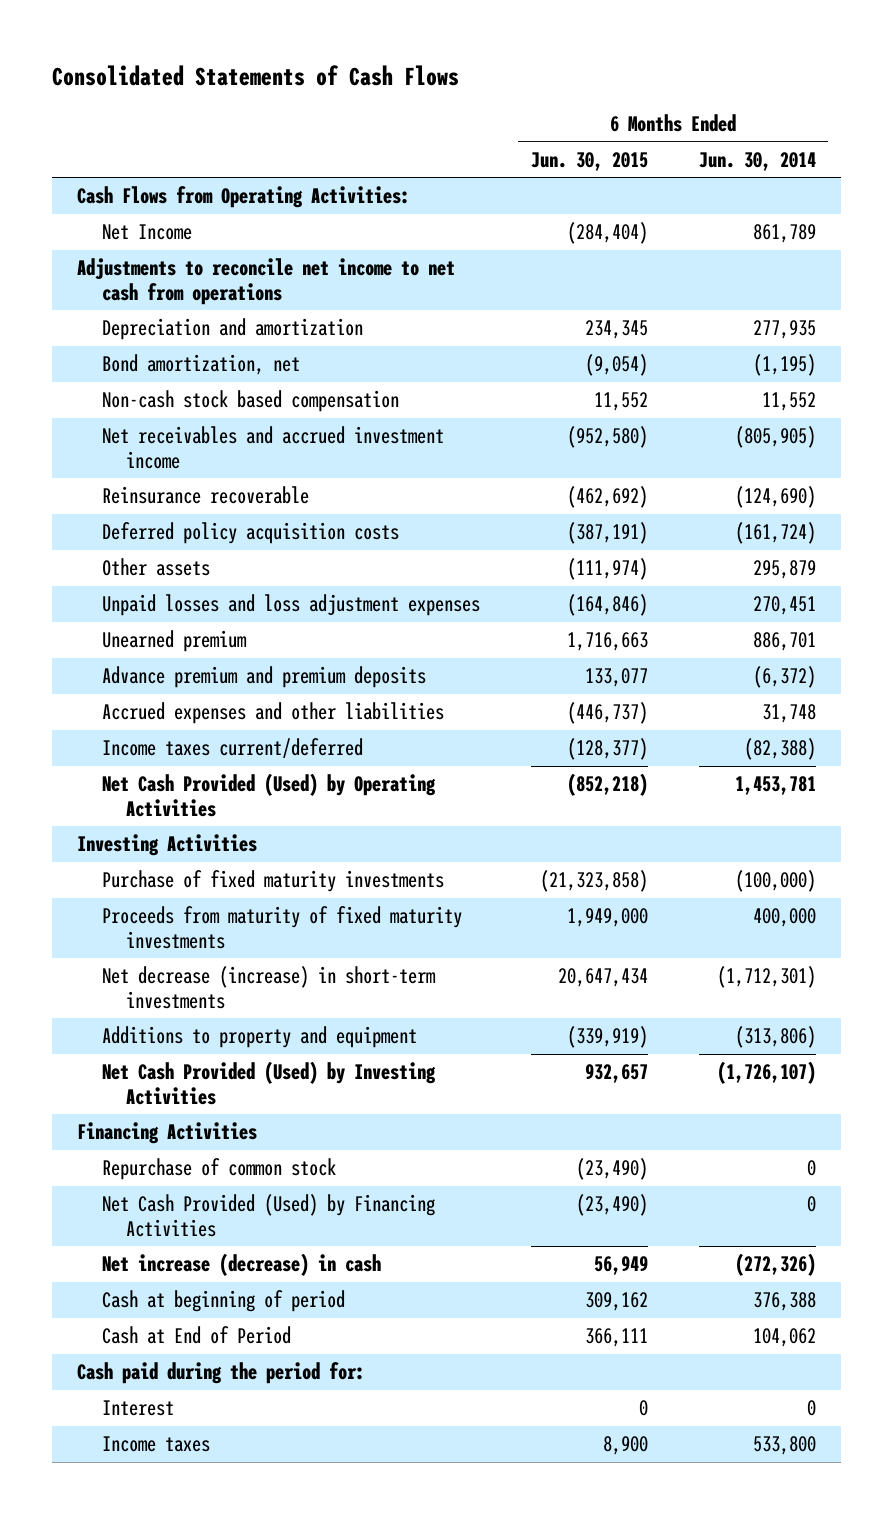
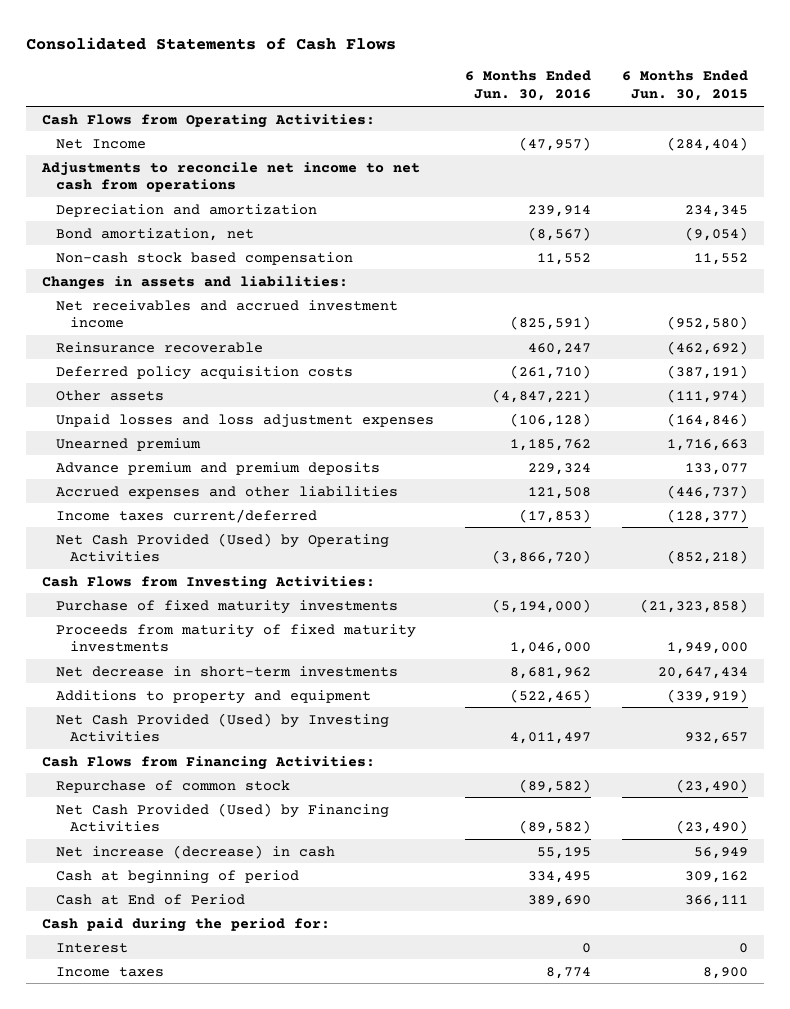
[698,151,816,171] Jun. 30, 2014 -> none
none -> [465,70,592,102] 6 Months Ended Jun. 30, 2016
none -> [41,275,348,290] Changes in assets and liabilities:
[77,834,258,857] Investing Activities -> [41,575,375,590] Cash Flows from Investing Activities:
[101,966,436,1009] Net decrease (increase) in short-term investments -> [55,665,398,677] Net decrease in short-term investments
[77,1122,258,1145] Financing Activities -> [41,755,375,770] Cash Flows from Financing Activities:

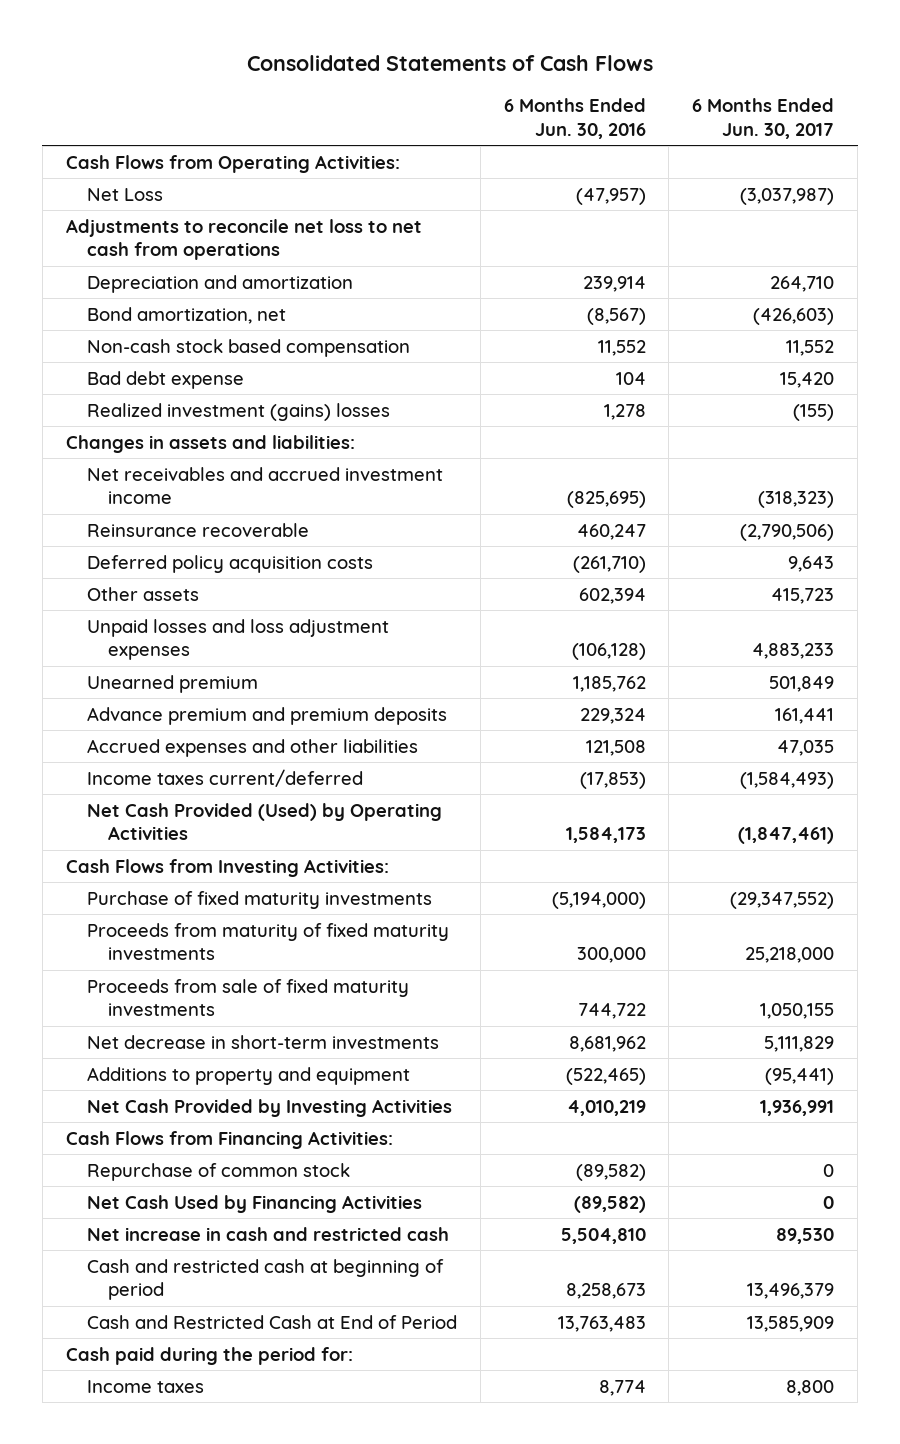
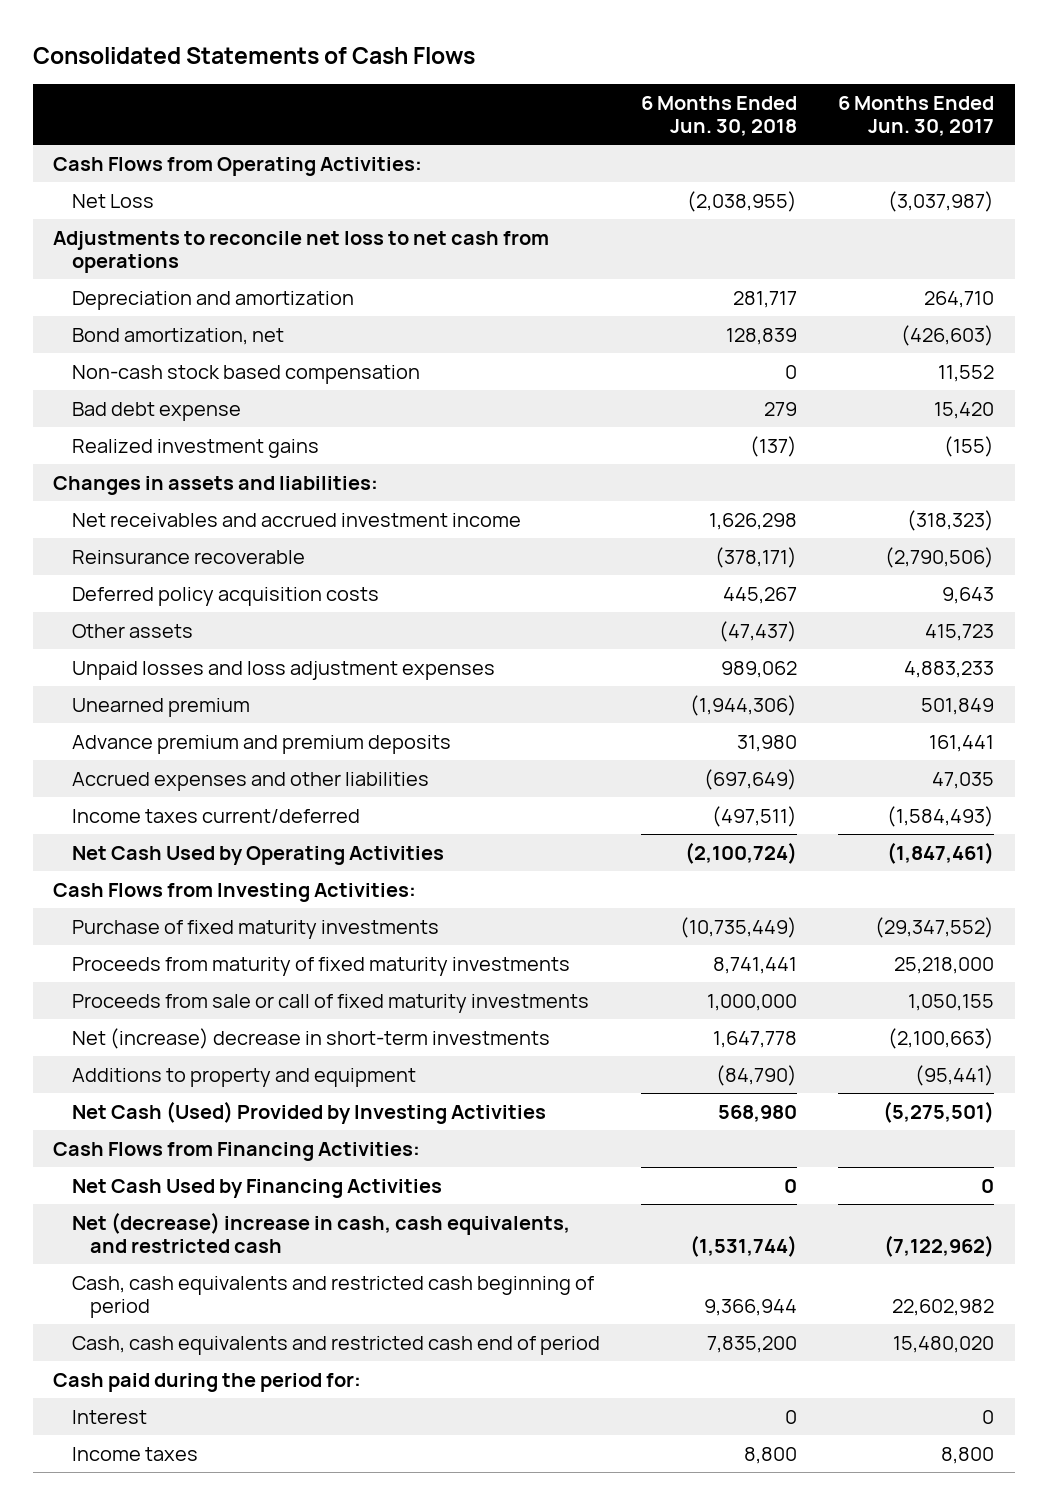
[503,98,646,139] 6 Months Ended Jun. 30, 2016 -> none
none -> [641,95,798,136] 6 Months Ended Jun. 30, 2018
[86,402,390,421] Realized investment (gains) losses -> [71,438,319,458] Realized investment gains
[86,802,442,841] Net Cash Provided (Used) by Operating Activities -> [71,845,444,865] Net Cash Used by Operating Activities
[86,978,409,1017] Proceeds from sale of fixed maturity investments -> [71,993,589,1013] Proceeds from sale or call of fixed maturity investments
[86,1034,439,1049] Net decrease in short-term investments -> [71,1027,550,1049] Net (increase) decrease in short-term investments
[764,1035,835,1052] 5,111,829 -> [888,1027,995,1049] (2,100,663)
[86,1098,452,1117] Net Cash Provided by Investing Activities -> [71,1100,546,1124] Net Cash (Used) Provided by Investing Activities
[760,1099,835,1116] 1,936,991 -> [883,1100,995,1123] (5,275,501)
[86,1162,350,1181] Repurchase of common stock -> none
[86,1226,449,1241] Net increase in cash and restricted cash -> [71,1211,570,1254] Net (decrease) increase in cash, cash equivalents, and restricted cash
[776,1227,835,1244] 89,530 -> [884,1235,995,1258] (7,122,962)
[86,1258,444,1301] Cash and restricted cash at beginning of period -> [71,1275,594,1319] Cash, cash equivalents and restricted cash beginning of period
[747,1283,835,1300] 13,496,379 -> [892,1299,995,1317] 22,602,982
[86,1314,457,1329] Cash and Restricted Cash at End of Period -> [71,1335,600,1355] Cash, cash equivalents and restricted cash end of period
[747,1315,835,1332] 13,585,909 -> [893,1335,995,1353] 15,480,020
none -> [71,1409,147,1424] Interest

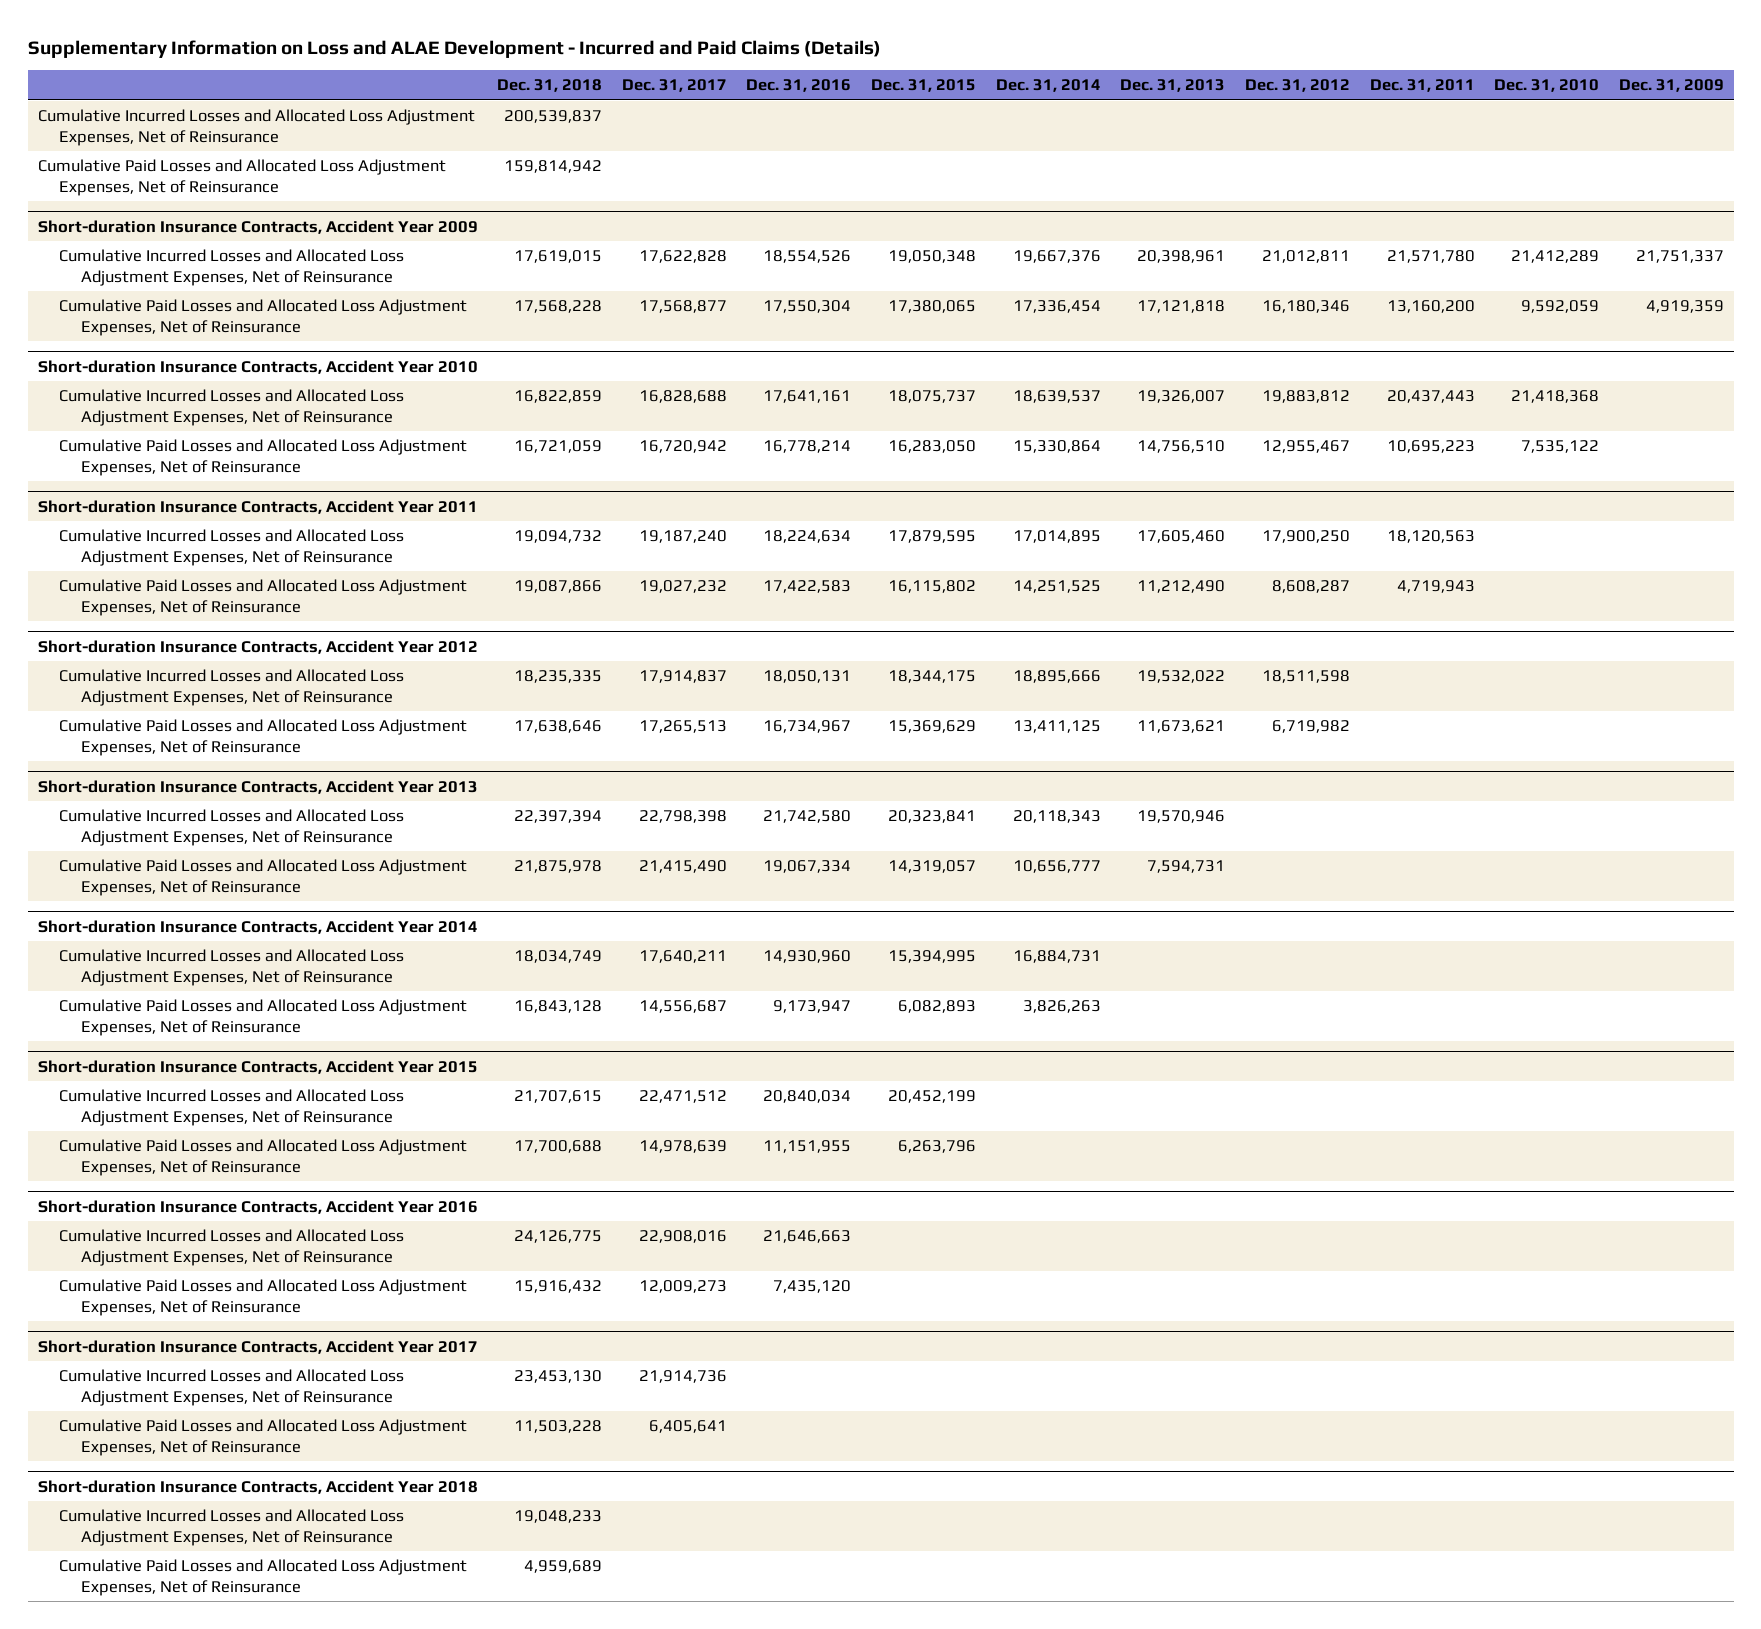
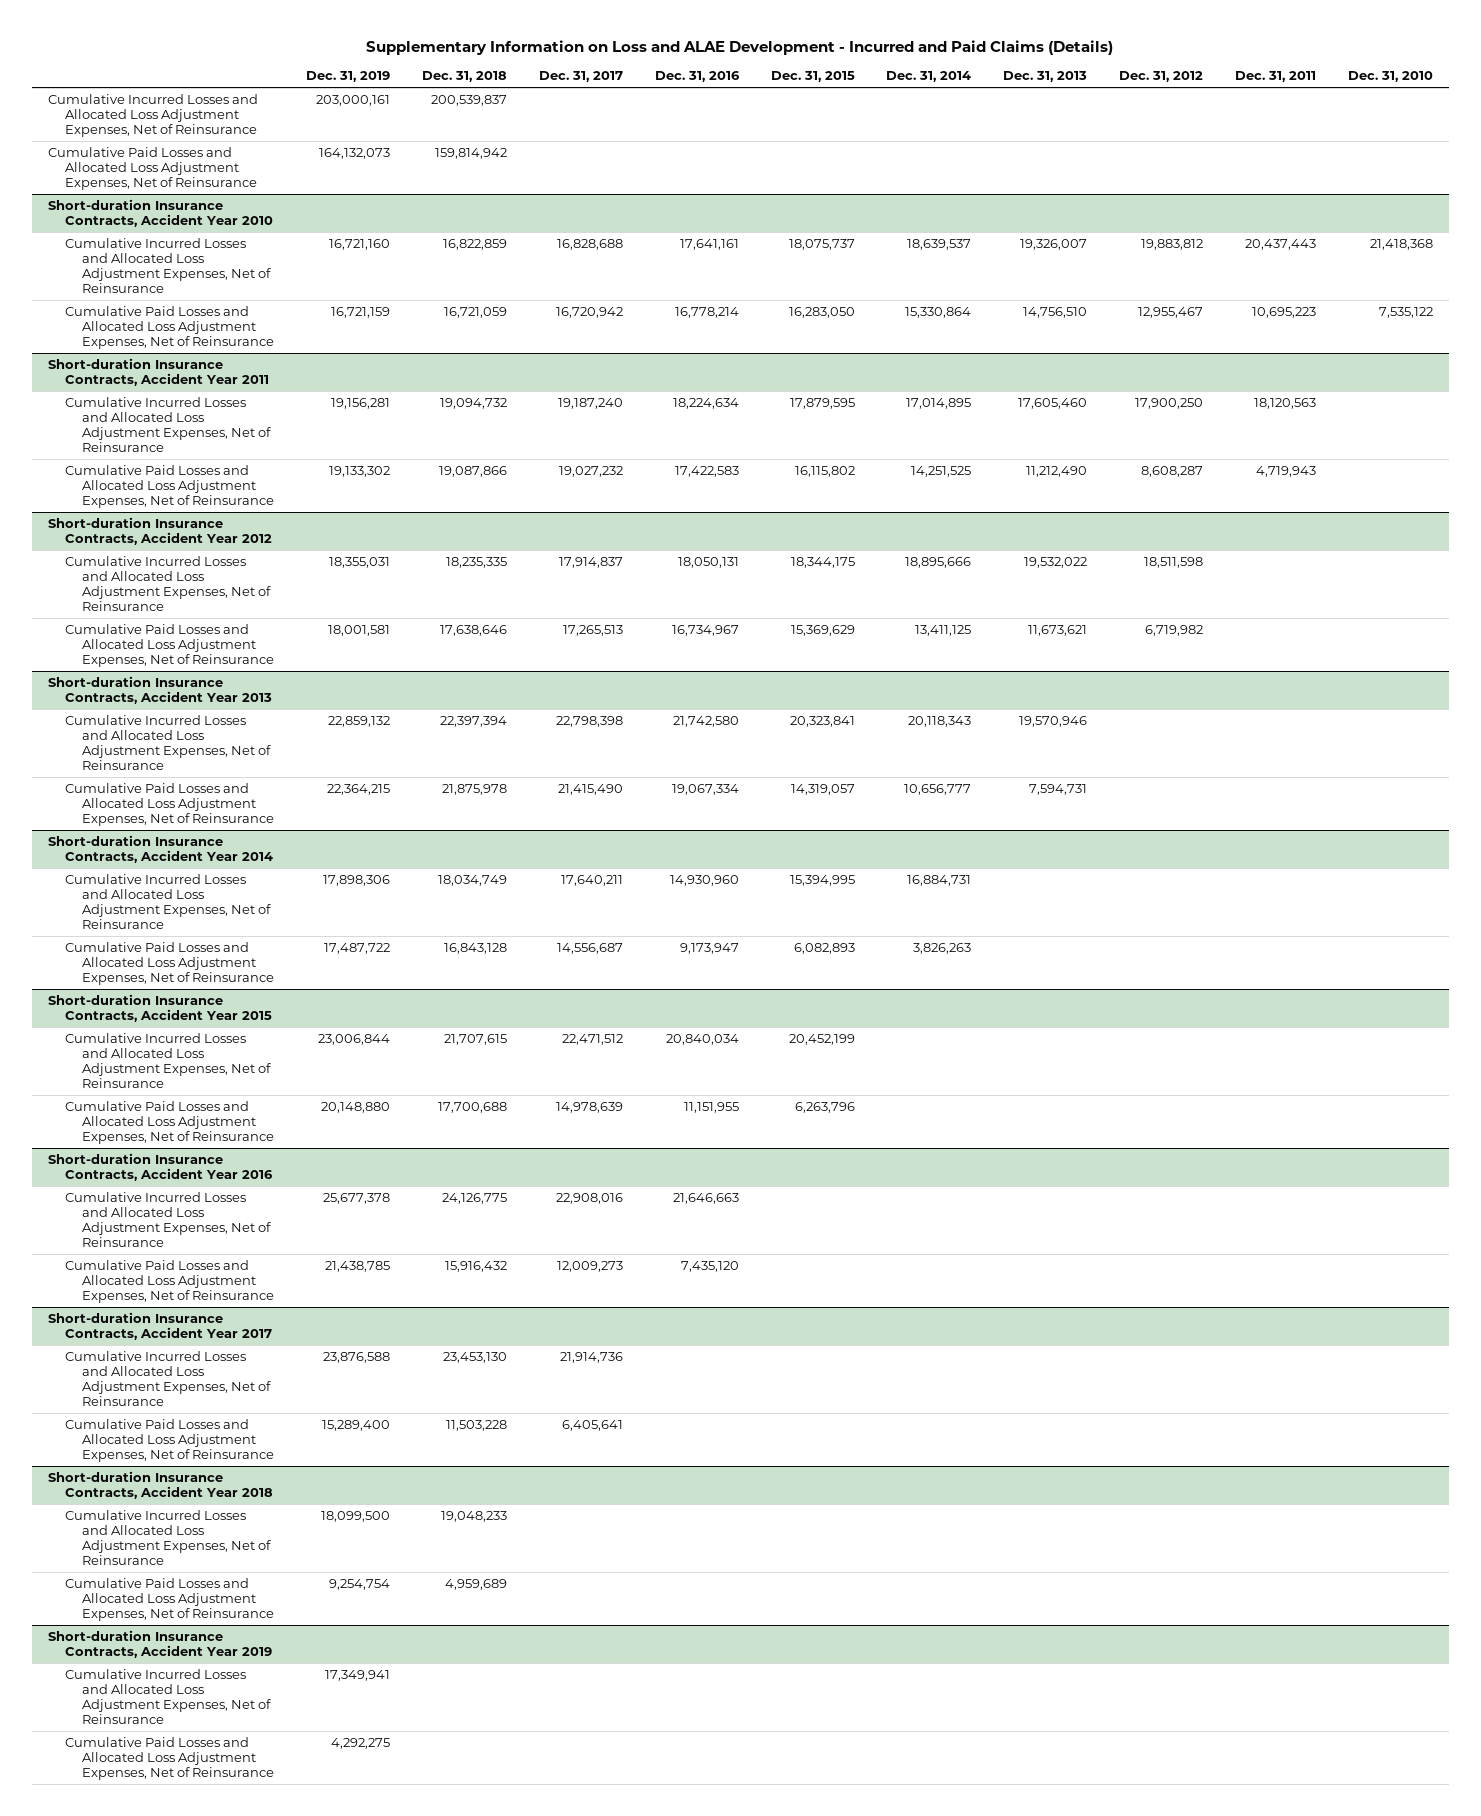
[1618,79,1724,93] Dec. 31, 2009 -> none
none -> [306,71,391,83] Dec. 31, 2019
[37,219,478,234] Short-duration Insurance Contracts, Accident Year 2009 -> none
[59,249,405,287] Cumulative Incurred Losses and Allocated Loss Adjustment Expenses, Net of Reinsurance -> none
[59,299,468,337] Cumulative Paid Losses and Allocated Loss Adjustment Expenses, Net of Reinsurance -> none
none -> [47,1629,272,1659] Short-duration Insurance Contracts, Accident Year 2019
none -> [64,1668,272,1725] Cumulative Incurred Losses and Allocated Loss Adjustment Expenses, Net of Reinsurance
none -> [64,1736,275,1781] Cumulative Paid Losses and Allocated Loss Adjustment Expenses, Net of Reinsurance

